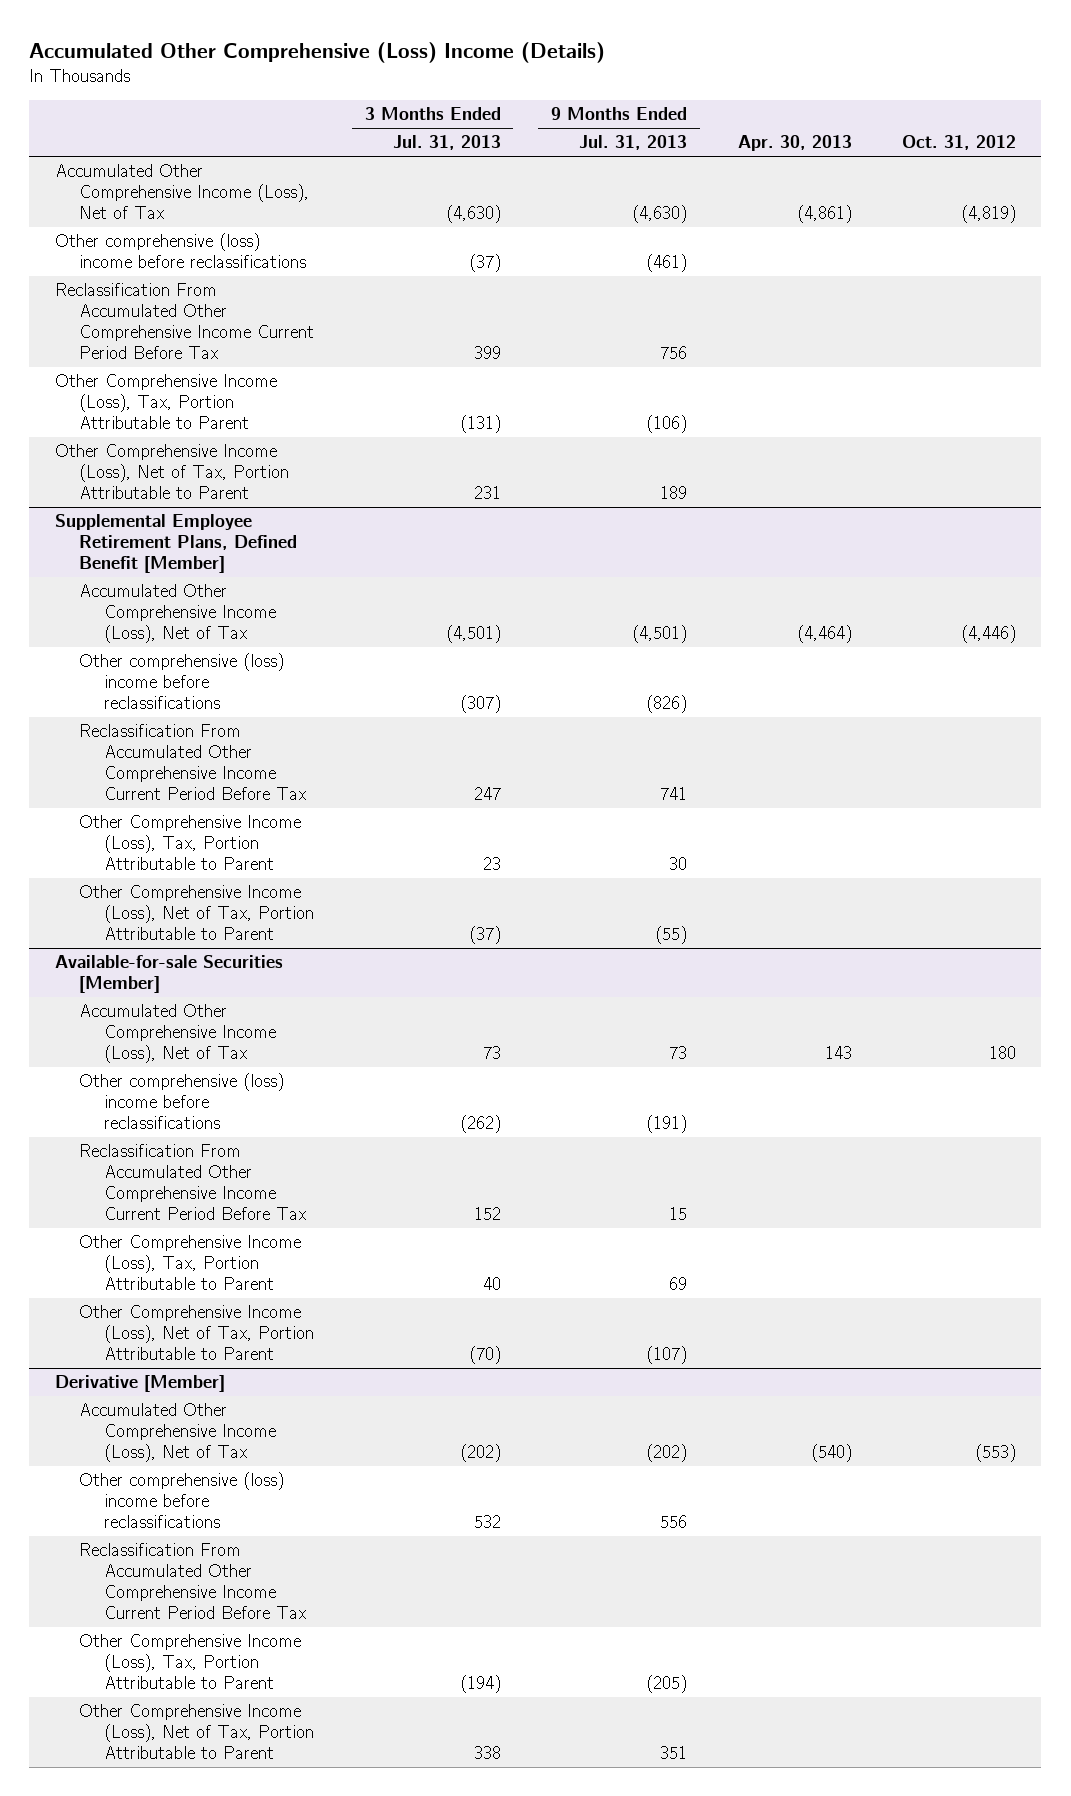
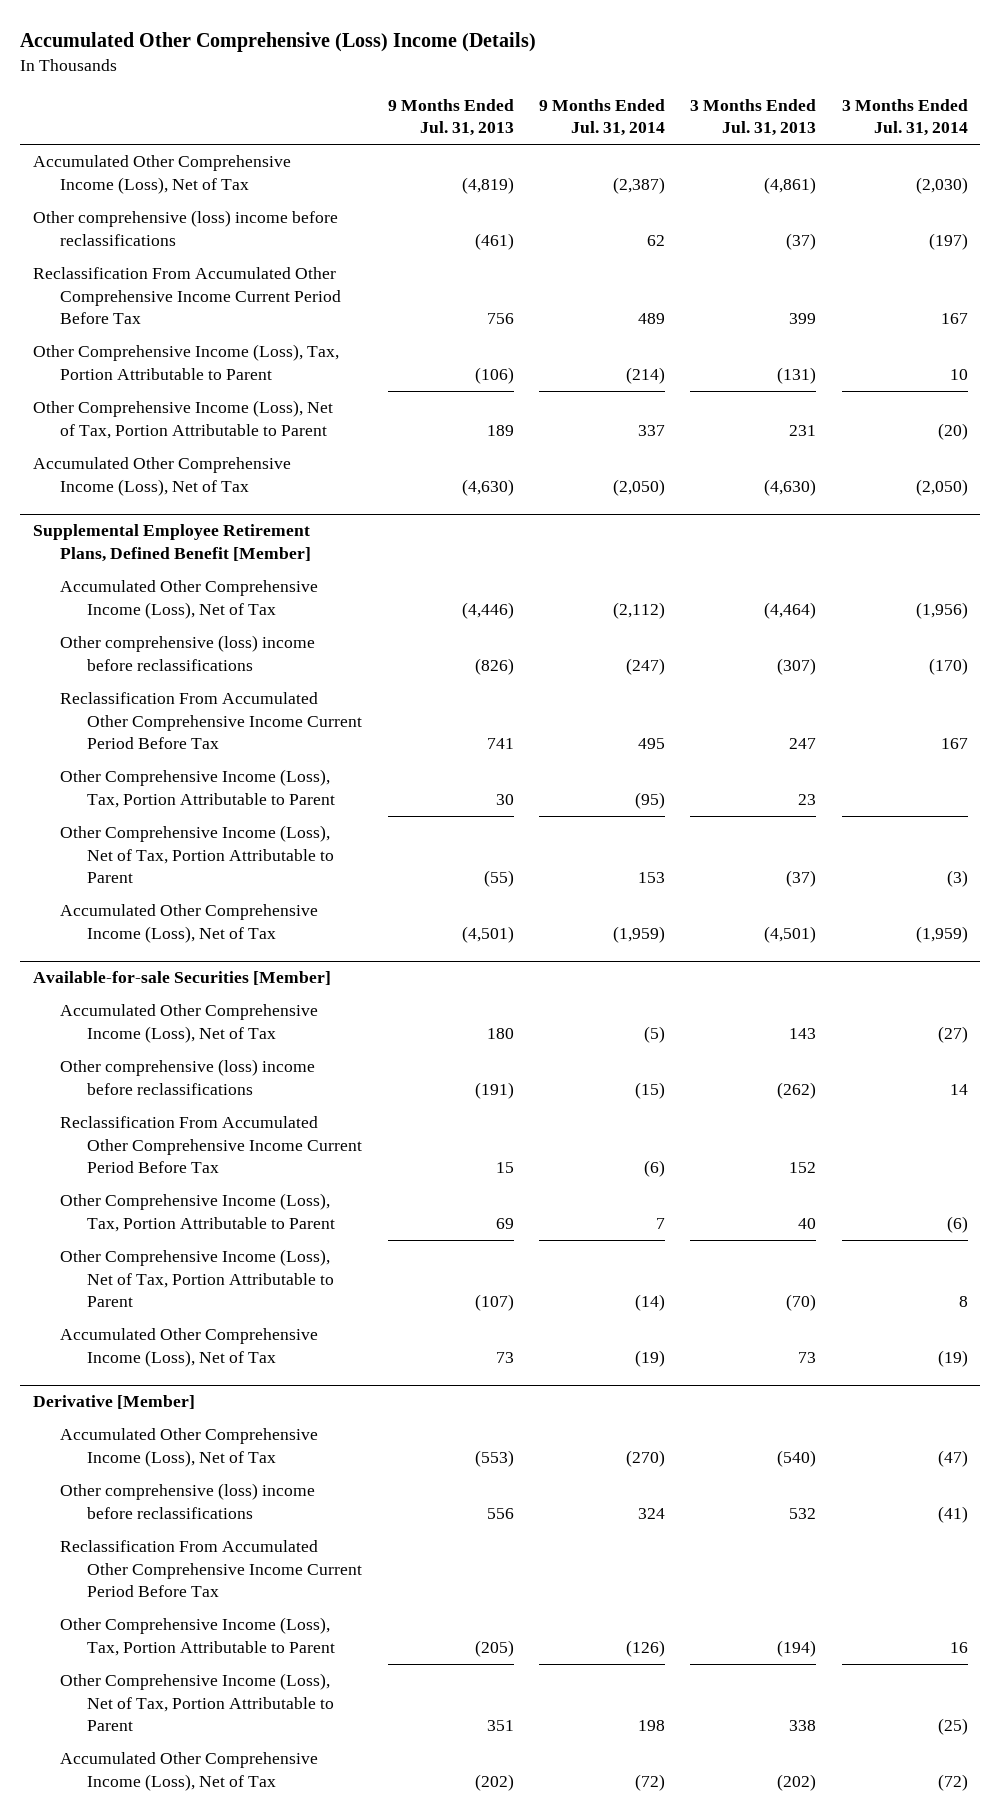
[737,135,852,152] Apr. 30, 2013 -> none
[901,135,1016,151] Oct. 31, 2012 -> none
none -> [538,98,665,137] 9 Months Ended Jul. 31, 2014
none -> [841,98,968,137] 3 Months Ended Jul. 31, 2014
none -> [32,155,291,194] Accumulated Other Comprehensive Income (Loss), Net of Tax
[54,164,310,219] Accumulated Other Comprehensive Income (Loss), Net of Tax -> [32,457,291,496] Accumulated Other Comprehensive Income (Loss), Net of Tax
none -> [60,580,319,619] Accumulated Other Comprehensive Income (Loss), Net of Tax
[79,584,276,643] Accumulated Other Comprehensive Income (Loss), Net of Tax -> [60,904,319,943] Accumulated Other Comprehensive Income (Loss), Net of Tax
none -> [60,1004,319,1043] Accumulated Other Comprehensive Income (Loss), Net of Tax
[79,1004,276,1063] Accumulated Other Comprehensive Income (Loss), Net of Tax -> [60,1328,319,1367] Accumulated Other Comprehensive Income (Loss), Net of Tax
none -> [60,1428,319,1467] Accumulated Other Comprehensive Income (Loss), Net of Tax
[79,1403,276,1462] Accumulated Other Comprehensive Income (Loss), Net of Tax -> [60,1752,319,1791] Accumulated Other Comprehensive Income (Loss), Net of Tax

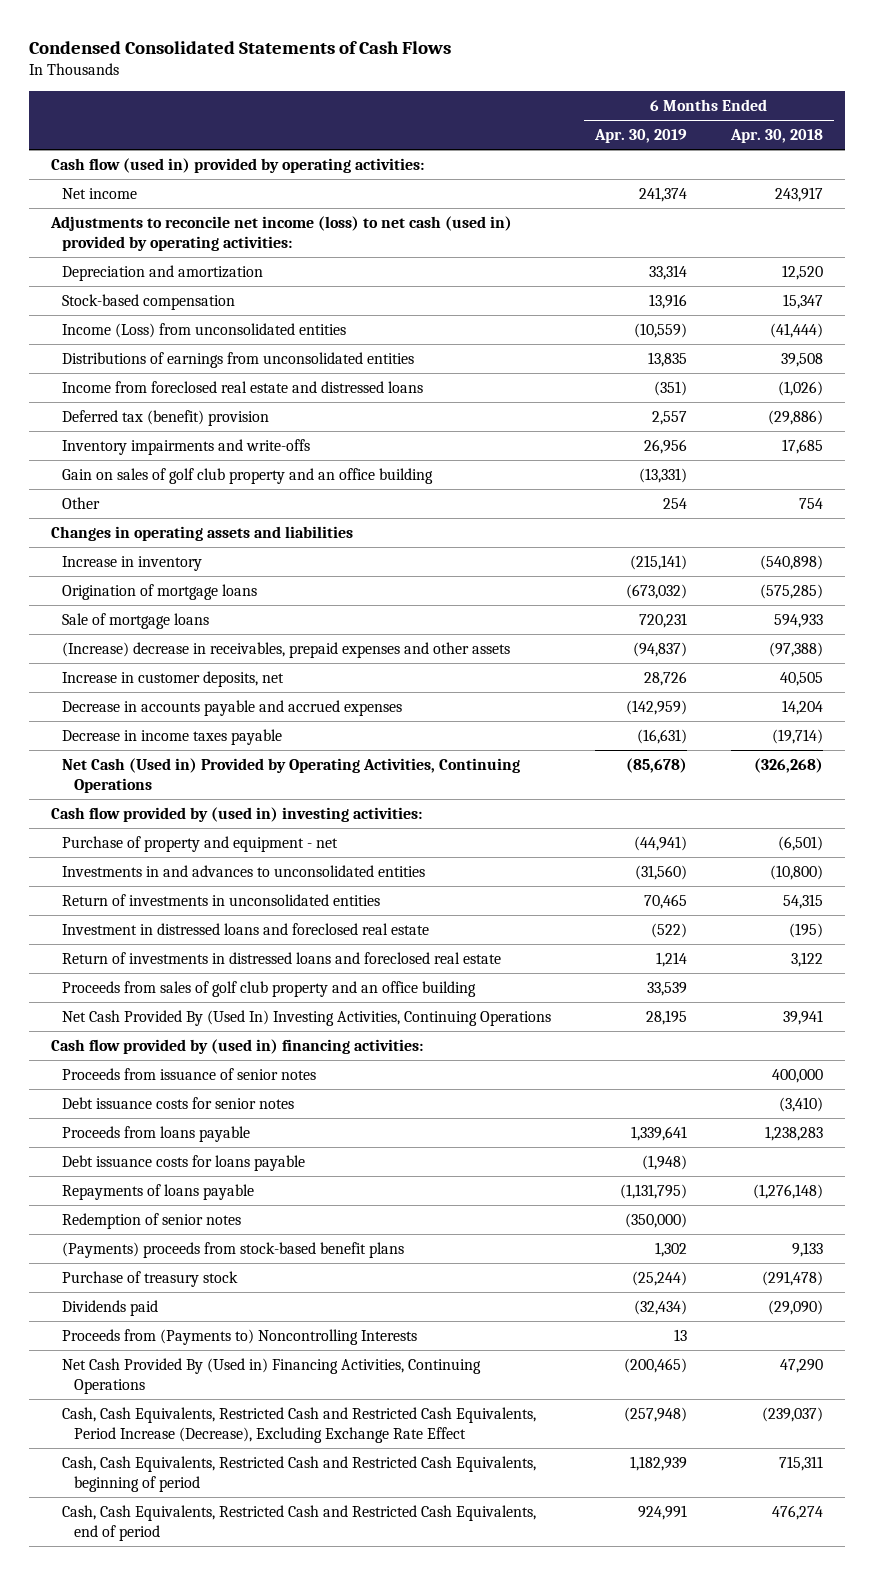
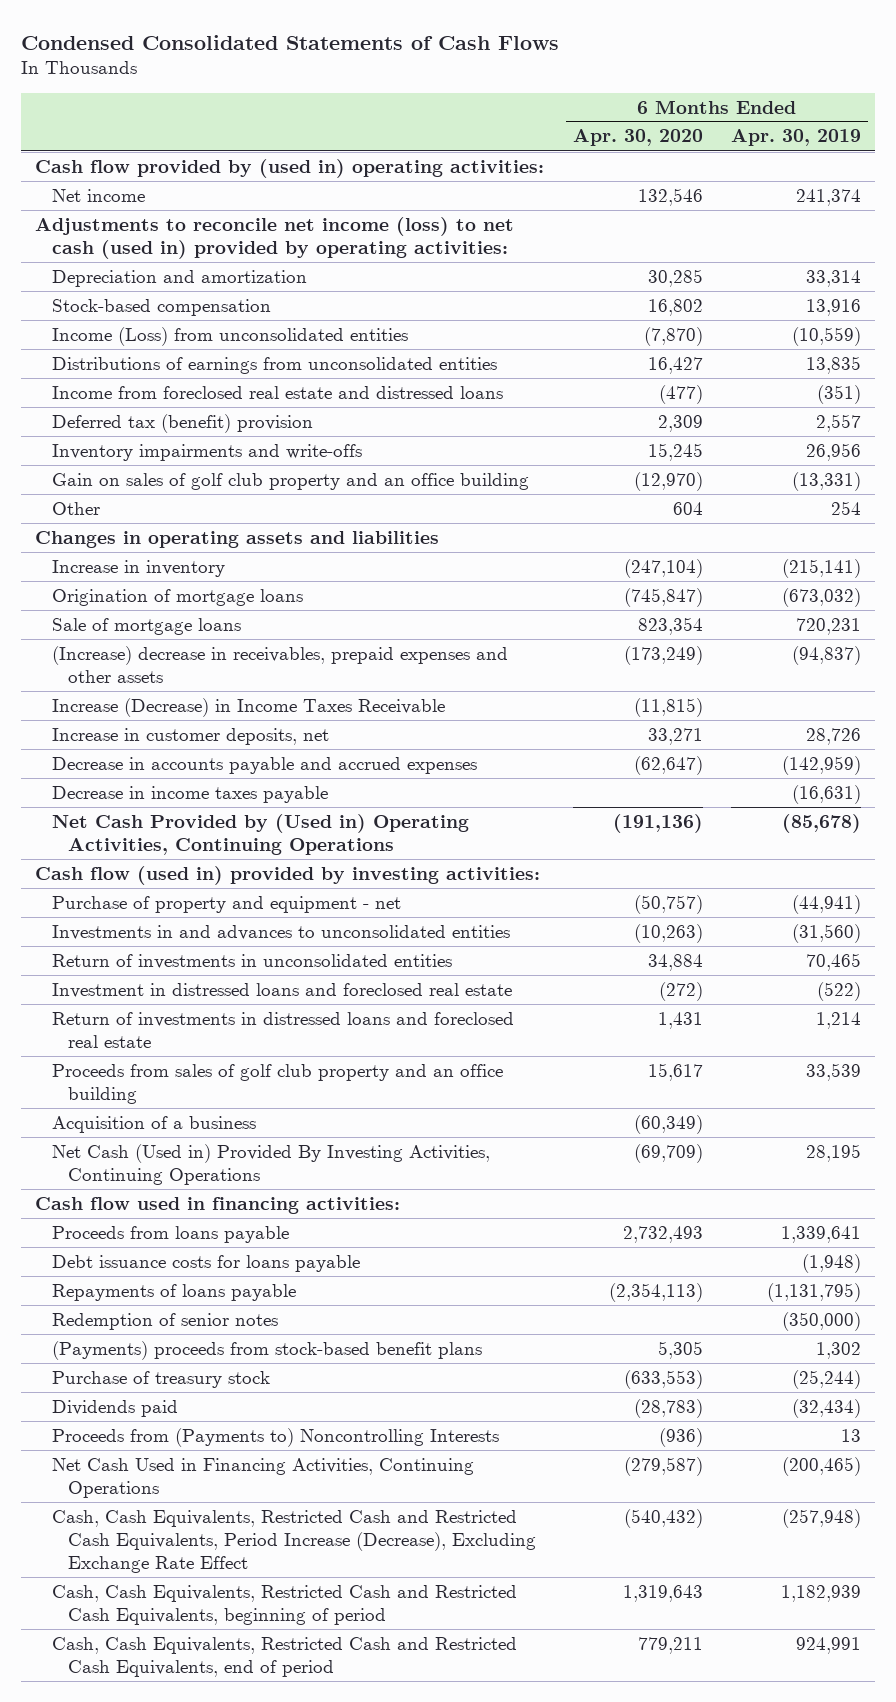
[729,128,823,143] Apr. 30, 2018 -> none
none -> [572,129,703,147] Apr. 30, 2020
[50,157,424,173] Cash flow (used in) provided by operating activities: -> [35,158,545,178] Cash flow provided by (used in) operating activities:
none -> [51,697,445,717] Increase (Decrease) in Income Taxes Receivable
[62,757,521,794] Net Cash (Used in) Provided by Operating Activities, Continuing Operations -> [51,813,469,856] Net Cash Provided by (Used in) Operating Activities, Continuing Operations
[50,806,422,822] Cash flow provided by (used in) investing activities: -> [35,865,541,885] Cash flow (used in) provided by investing activities:
[62,1067,317,1080] Proceeds from issuance of senior notes -> none
[62,1096,295,1109] Debt issuance costs for senior notes -> none
none -> [51,1115,256,1133] Acquisition of a business
[62,1009,552,1026] Net Cash Provided By (Used In) Investing Activities, Continuing Operations -> [51,1143,490,1186] Net Cash (Used in) Provided By Investing Activities, Continuing Operations
[50,1038,423,1054] Cash flow provided by (used in) financing activities: -> [35,1196,401,1214] Cash flow used in financing activities:
[62,1357,482,1395] Net Cash Provided By (Used in) Financing Activities, Continuing Operations -> [51,1457,474,1499] Net Cash Used in Financing Activities, Continuing Operations

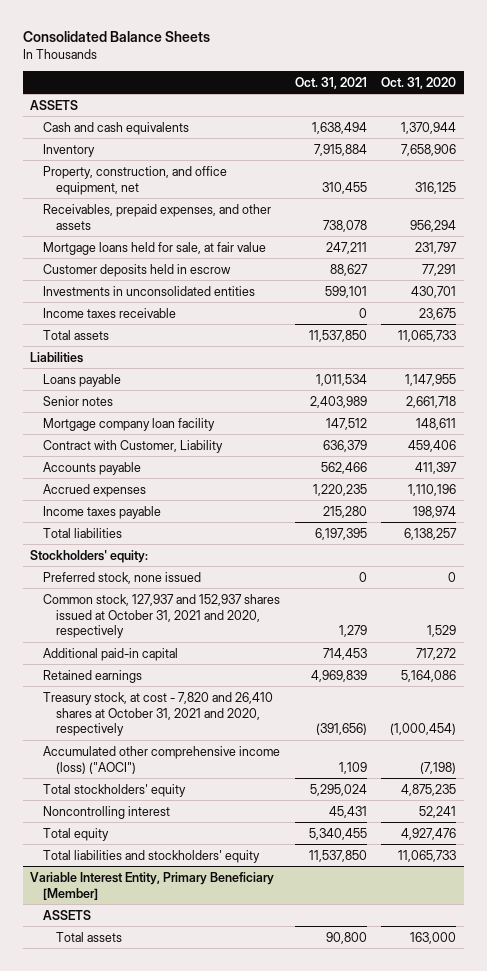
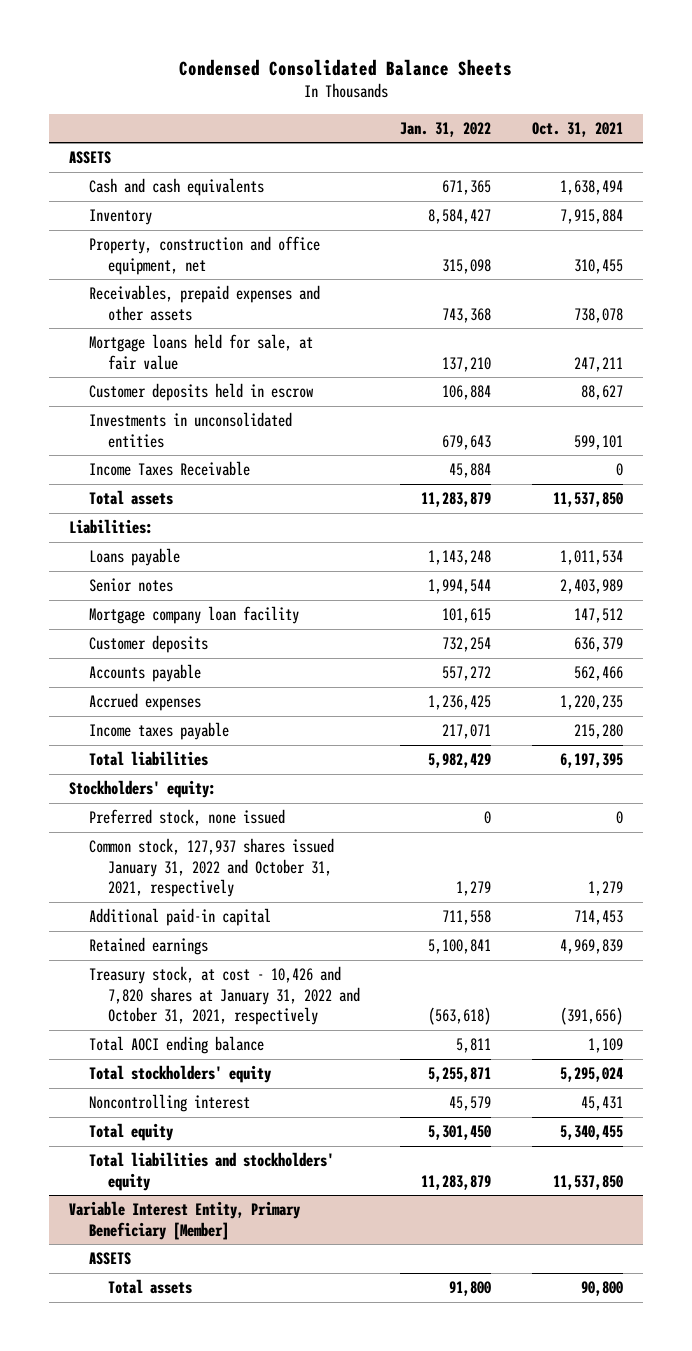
[23,31,211,43] Consolidated Balance Sheets -> [178,58,512,76] Condensed Consolidated Balance Sheets
[381,76,457,89] Oct. 31, 2020 -> none
none -> [400,121,492,137] Jan. 31, 2022
[43,165,228,195] Property, construction, and office equipment, net -> [88,236,320,275] Property, construction and office equipment, net
[43,203,272,230] Receivables, prepaid expenses, and other assets -> [88,285,320,321] Receivables, prepaid expenses and other assets
[43,307,177,318] Income taxes receivable -> [88,461,250,477] Income Taxes Receivable
[30,351,84,363] Liabilities -> [69,519,154,535] Liabilities:
[43,439,224,453] Contract with Customer, Liability -> [88,635,208,654] Customer deposits
[43,593,281,639] Common stock, 127,937 and 152,937 shares issued at October 31, 2021 and 2020, respectively -> [88,838,334,898] Common stock, 127,937 shares issued January 31, 2022 and October 31, 2021, respectively
[43,691,274,737] Treasury stock, at cost - 7,820 and 26,410 shares at October 31, 2021 and 2020, respectively -> [88,966,361,1026] Treasury stock, at cost - 10,426 and 7,820 shares at January 31, 2022 and October 31, 2021, respectively
[43,745,281,774] Accumulated other comprehensive income (loss) ("AOCI") -> [88,1036,264,1055] Total AOCI ending balance

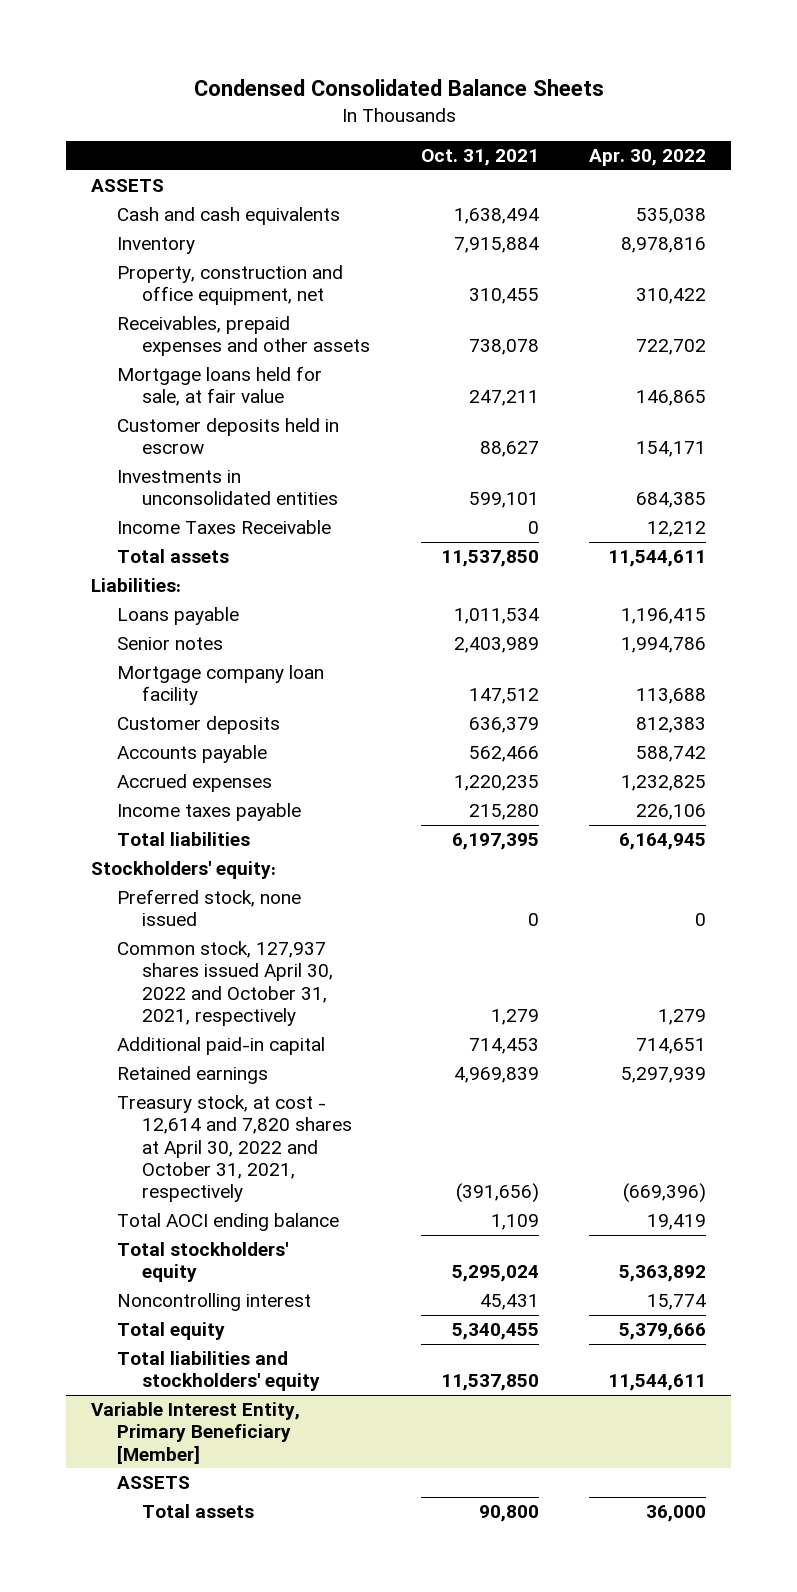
[400,121,492,137] Jan. 31, 2022 -> none
none -> [589,149,707,167] Apr. 30, 2022
[88,838,334,898] Common stock, 127,937 shares issued January 31, 2022 and October 31, 2021, respectively -> [116,941,334,1026] Common stock, 127,937 shares issued April 30, 2022 and October 31, 2021, respectively
[88,966,361,1026] Treasury stock, at cost - 10,426 and 7,820 shares at January 31, 2022 and October 31, 2021, respectively -> [116,1095,353,1203] Treasury stock, at cost - 12,614 and 7,820 shares at April 30, 2022 and October 31, 2021, respectively

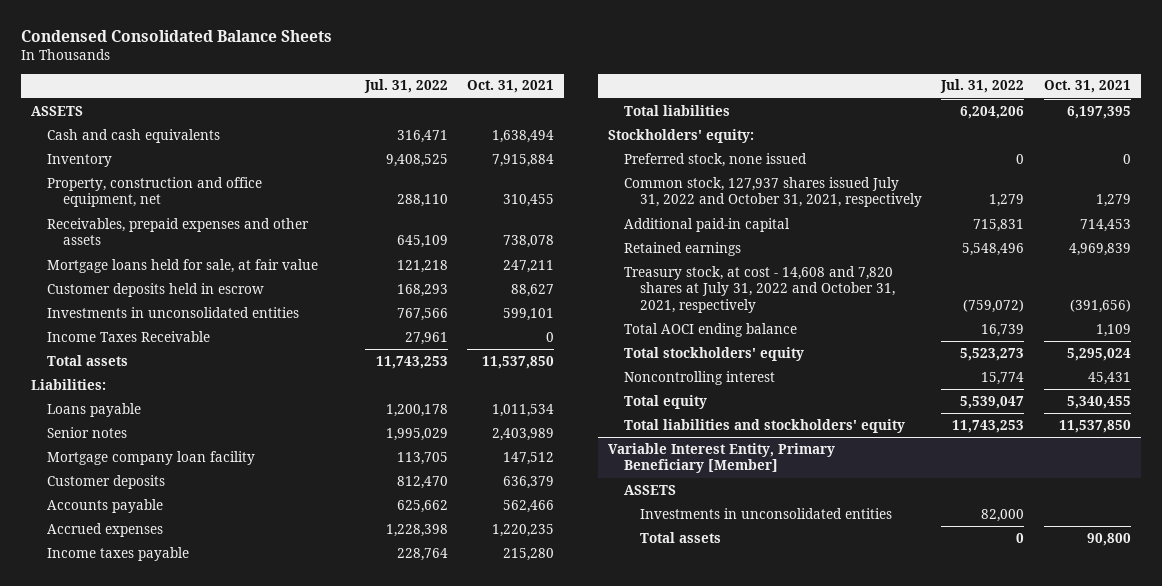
[589,149,707,167] Apr. 30, 2022 -> none
none -> [363,79,448,94] Jul. 31, 2022
[116,941,334,1026] Common stock, 127,937 shares issued April 30, 2022 and October 31, 2021, respectively -> [623,176,922,208] Common stock, 127,937 shares issued July 31, 2022 and October 31, 2021, respectively
[116,1095,353,1203] Treasury stock, at cost - 12,614 and 7,820 shares at April 30, 2022 and October 31, 2021, respectively -> [623,265,895,313] Treasury stock, at cost - 14,608 and 7,820 shares at July 31, 2022 and October 31, 2021, respectively
none -> [639,507,892,519] Investments in unconsolidated entities

